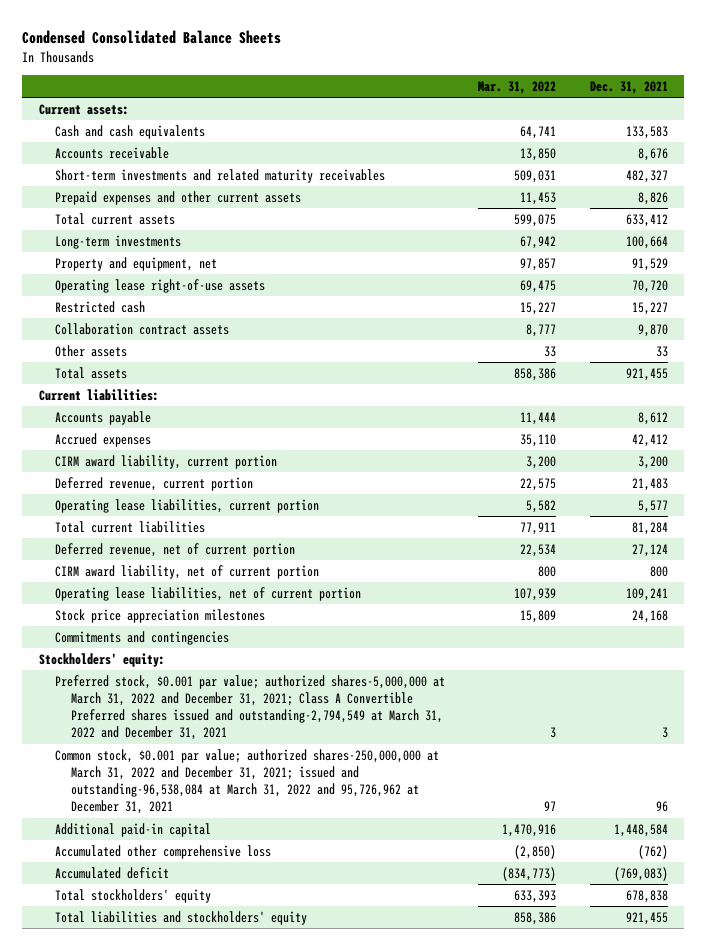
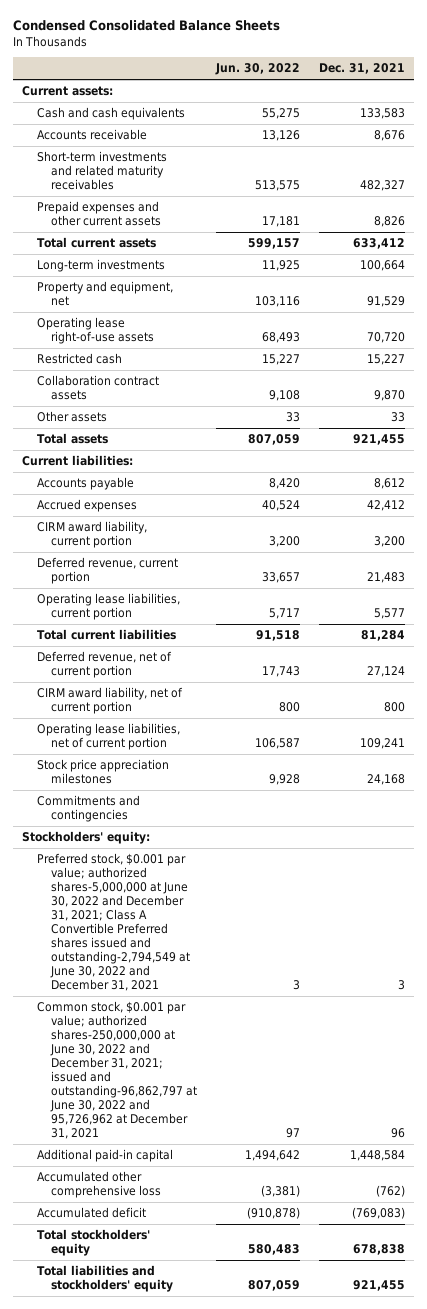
[478,80,557,94] Mar. 31, 2022 -> none
none -> [214,63,300,76] Jun. 30, 2022
[55,674,446,741] Preferred stock, $0.001 par value; authorized shares-5,000,000 at March 31, 2022 and December 31, 2021; Class A Convertible Preferred shares issued and outstanding-2,794,549 at March 31, 2022 and December 31, 2021 -> [36,853,191,992] Preferred stock, $0.001 par value; authorized shares-5,000,000 at June 30, 2022 and December 31, 2021; Class A Convertible Preferred shares issued and outstanding-2,794,549 at June 30, 2022 and December 31, 2021
[55,748,440,815] Common stock, $0.001 par value; authorized shares-250,000,000 at March 31, 2022 and December 31, 2021; issued and outstanding-96,538,084 at March 31, 2022 and 95,726,962 at December 31, 2021 -> [36,1001,198,1140] Common stock, $0.001 par value; authorized shares-250,000,000 at June 30, 2022 and December 31, 2021; issued and outstanding-96,862,797 at June 30, 2022 and 95,726,962 at December 31, 2021

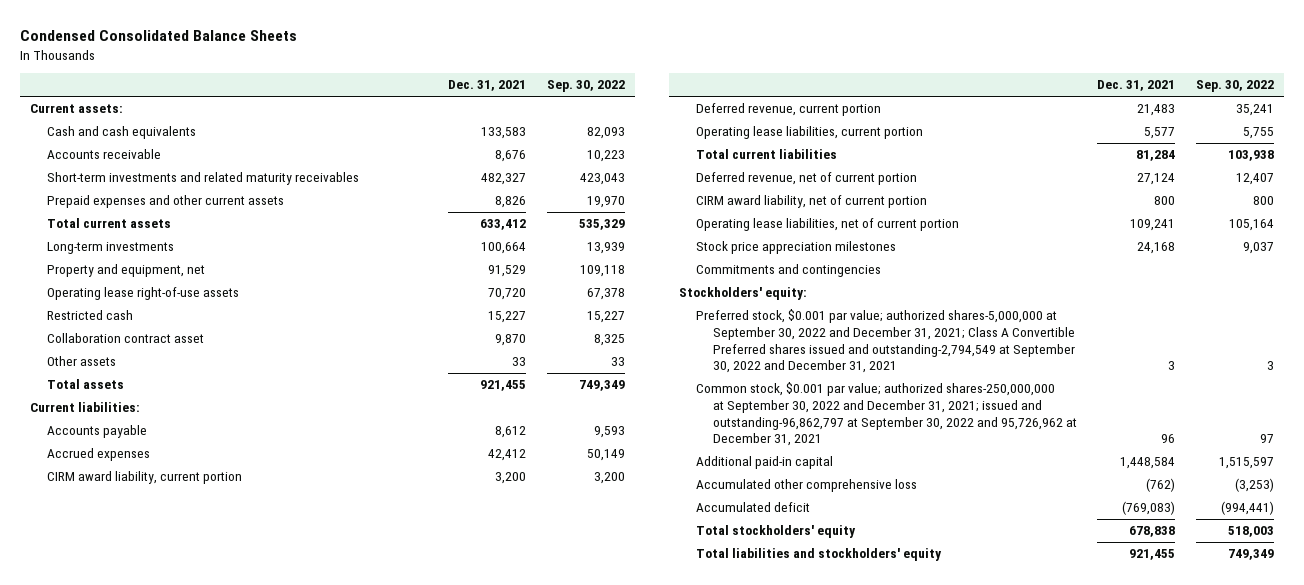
[214,63,300,76] Jun. 30, 2022 -> none
none -> [546,80,625,93] Sep. 30, 2022
[36,375,159,401] Collaboration contract assets -> [47,333,205,344] Collaboration contract asset
[36,853,191,992] Preferred stock, $0.001 par value; authorized shares-5,000,000 at June 30, 2022 and December 31, 2021; Class A Convertible Preferred shares issued and outstanding-2,794,549 at June 30, 2022 and December 31, 2021 -> [696,309,1075,374] Preferred stock, $0.001 par value; authorized shares-5,000,000 at September 30, 2022 and December 31, 2021; Class A Convertible Preferred shares issued and outstanding-2,794,549 at September 30, 2022 and December 31, 2021
[36,1001,198,1140] Common stock, $0.001 par value; authorized shares-250,000,000 at June 30, 2022 and December 31, 2021; issued and outstanding-96,862,797 at June 30, 2022 and 95,726,962 at December 31, 2021 -> [696,382,1077,447] Common stock, $0.001 par value; authorized shares-250,000,000 at September 30, 2022 and December 31, 2021; issued and outstanding-96,862,797 at September 30, 2022 and 95,726,962 at December 31, 2021

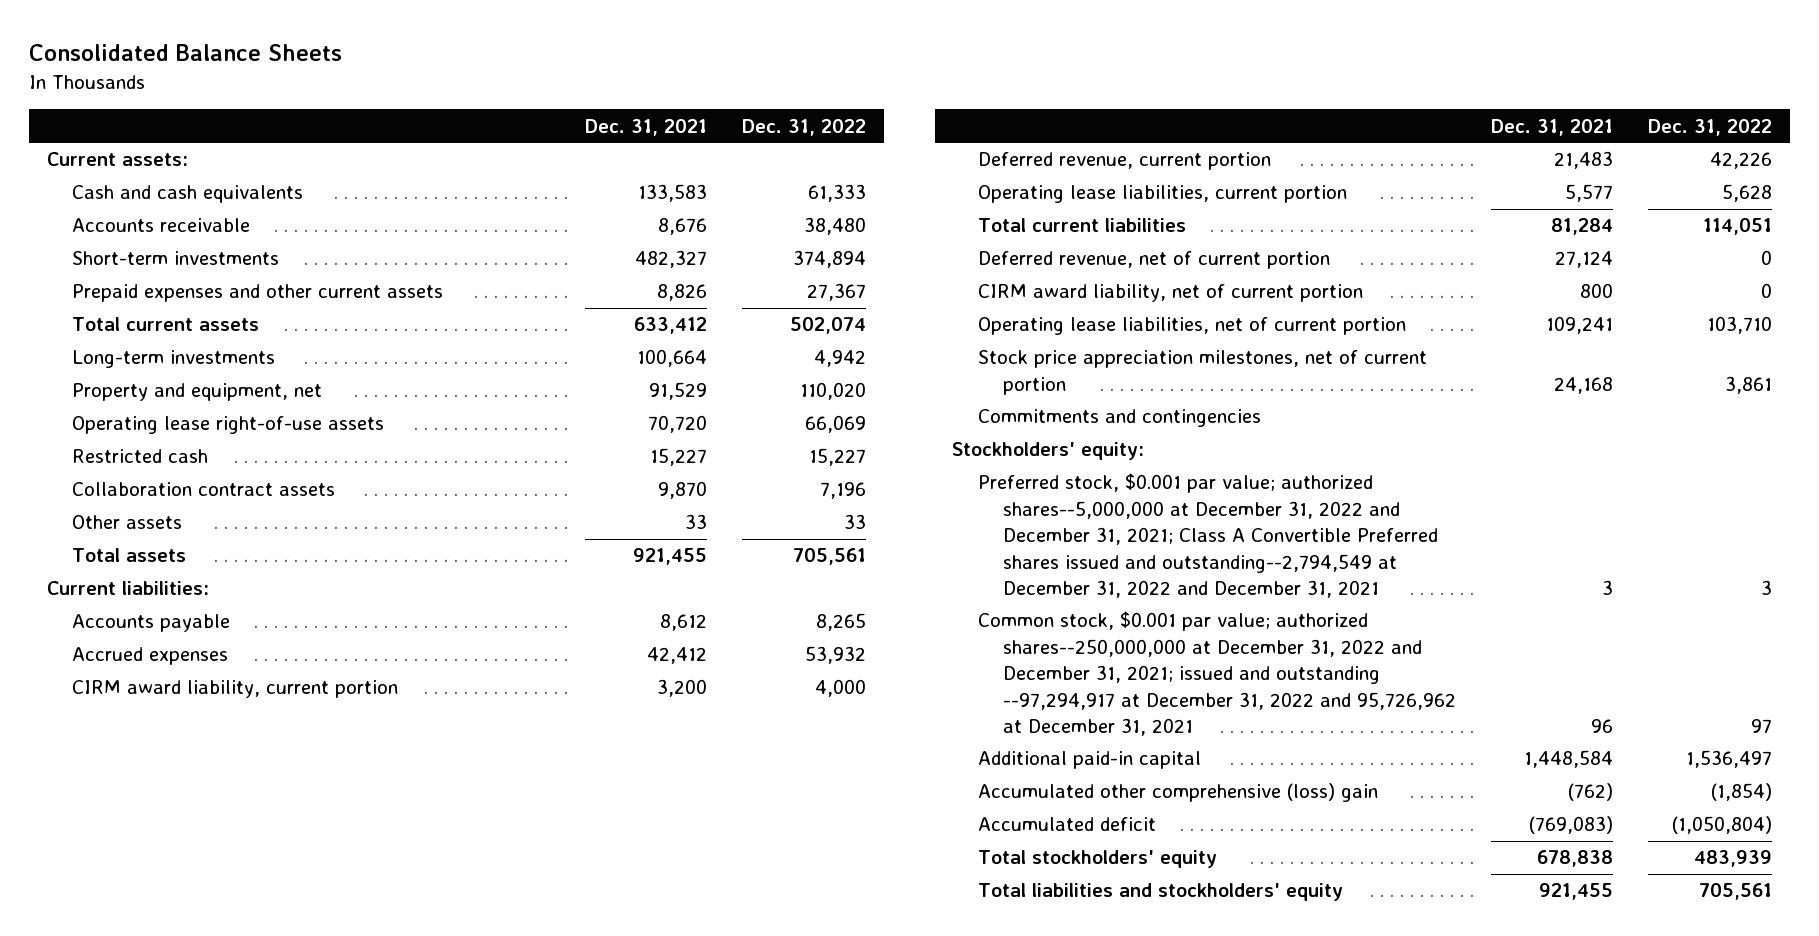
[19,30,297,42] Condensed Consolidated Balance Sheets -> [29,44,343,62] Consolidated Balance Sheets
[546,80,625,93] Sep. 30, 2022 -> none
none -> [742,118,867,136] Dec. 31, 2022
[47,172,360,186] Short-term investments and related maturity receivables -> [72,251,280,266] Short-term investments
[47,333,205,344] Collaboration contract asset -> [72,482,336,497] Collaboration contract assets
[696,241,897,255] Stock price appreciation milestones -> [977,350,1427,395] Stock price appreciation milestones, net of current portion
[696,309,1075,374] Preferred stock, $0.001 par value; authorized shares-5,000,000 at September 30, 2022 and December 31, 2021; Class A Convertible Preferred shares issued and outstanding-2,794,549 at September 30, 2022 and December 31, 2021 -> [977,473,1439,598] Preferred stock, $0.001 par value; authorized shares--5,000,000 at December 31, 2022 and December 31, 2021; Class A Convertible Preferred shares issued and outstanding--2,794,549 at December 31, 2022 and December 31, 2021
[696,382,1077,447] Common stock, $0.001 par value; authorized shares-250,000,000 at September 30, 2022 and December 31, 2021; issued and outstanding-96,862,797 at September 30, 2022 and 95,726,962 at December 31, 2021 -> [977,611,1457,736] Common stock, $0.001 par value; authorized shares--250,000,000 at December 31, 2022 and December 31, 2021; issued and outstanding --97,294,917 at December 31, 2022 and 95,726,962 at December 31, 2021
[696,479,918,493] Accumulated other comprehensive loss -> [977,783,1378,803] Accumulated other comprehensive (loss) gain

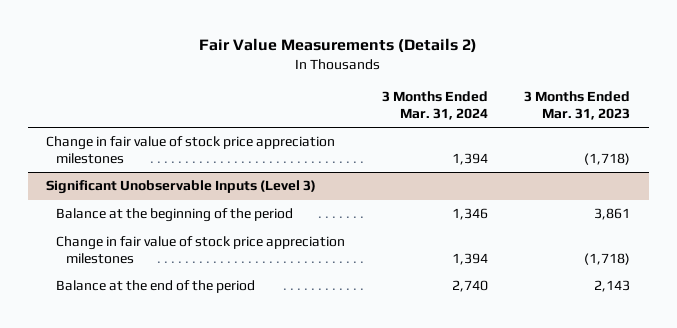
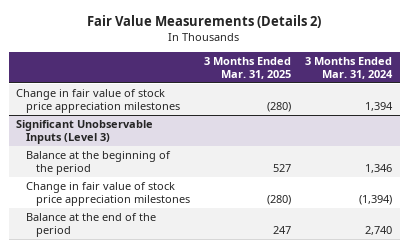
[524,91,631,120] 3 Months Ended Mar. 31, 2023 -> none
none -> [204,56,292,80] 3 Months Ended Mar. 31, 2025
[451,253,488,266] 1,394 -> [359,194,393,205] (1,394)

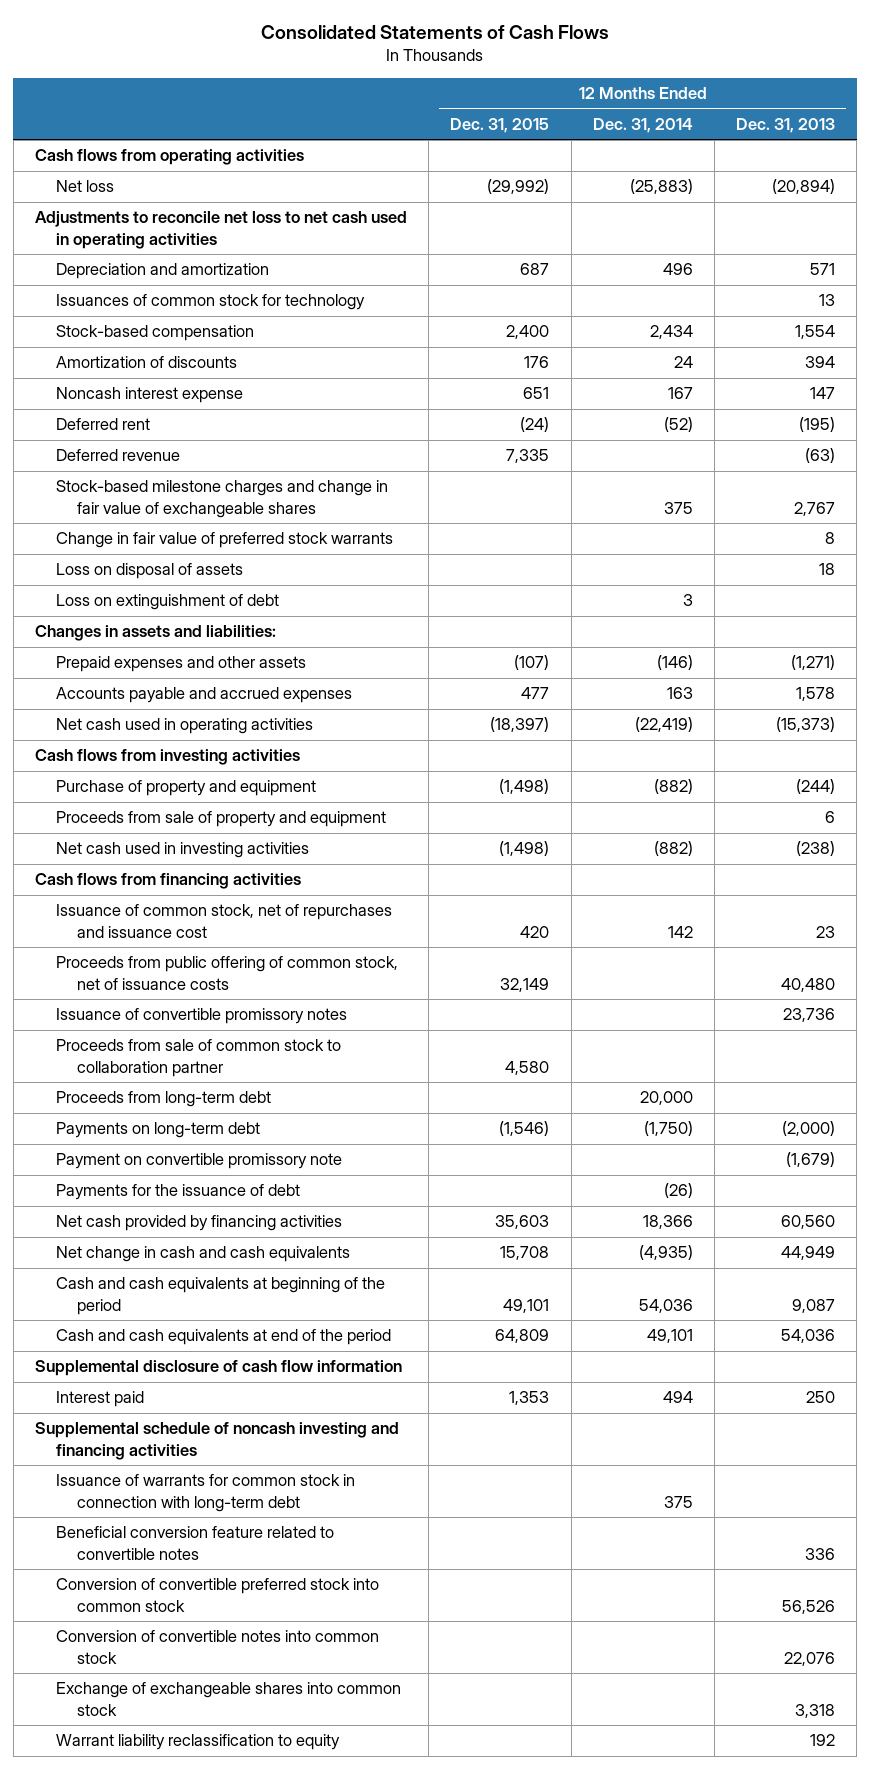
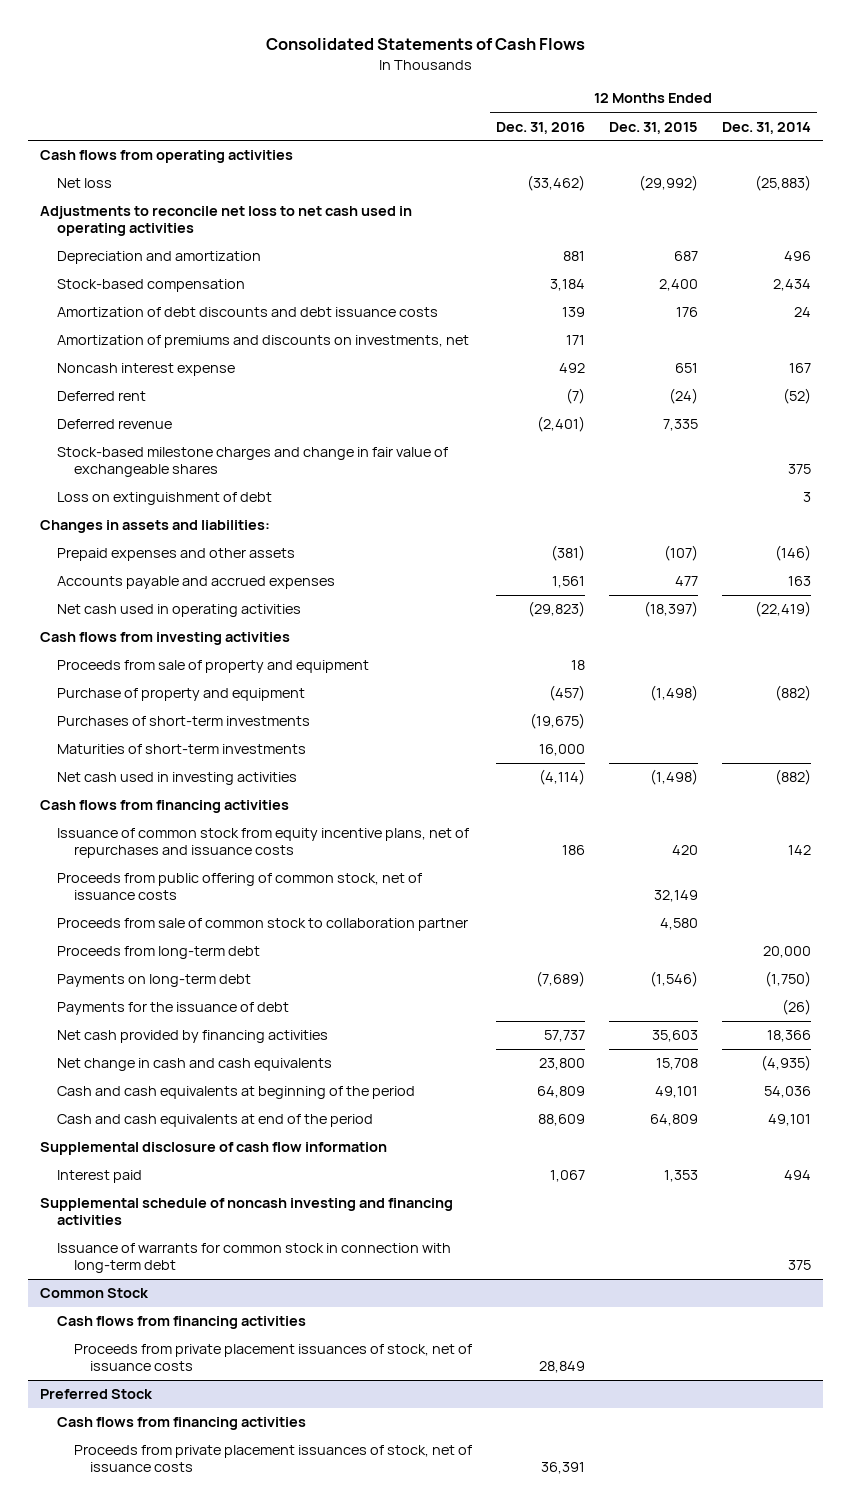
[736,118,836,134] Dec. 31, 2013 -> none
none -> [495,121,585,134] Dec. 31, 2016
[55,294,365,311] Issuances of common stock for technology -> none
[55,356,237,369] Amortization of discounts -> [56,307,438,318] Amortization of debt discounts and debt issuance costs
none -> [56,335,469,349] Amortization of premiums and discounts on investments, net
[55,532,393,549] Change in fair value of preferred stock warrants -> none
[55,563,243,580] Loss on disposal of assets -> none
[55,780,316,797] Purchase of property and equipment -> [56,688,305,702] Purchase of property and equipment
none -> [56,716,310,727] Purchases of short-term investments
none -> [56,744,306,755] Maturities of short-term investments
[55,904,392,938] Issuance of common stock, net of repurchases and issuance cost -> [56,828,469,859] Issuance of common stock from equity incentive plans, net of repurchases and issuance costs
[55,1008,347,1025] Issuance of convertible promissory notes -> none
[55,1153,342,1170] Payment on convertible promissory note -> none
[55,1526,334,1560] Beneficial conversion feature related to convertible notes -> none
[55,1578,379,1612] Conversion of convertible preferred stock into common stock -> none
[55,1630,379,1664] Conversion of convertible notes into common stock -> none
[55,1682,401,1716] Exchange of exchangeable shares into common stock -> none
[55,1734,340,1751] Warrant liability reclassification to equity -> none
none -> [40,1288,150,1299] Common Stock
none -> [56,1316,306,1330] Cash flows from financing activities
none -> [73,1344,472,1372] Proceeds from private placement issuances of stock, net of issuance costs
none -> [40,1389,154,1400] Preferred Stock
none -> [56,1417,306,1431] Cash flows from financing activities
none -> [73,1445,472,1473] Proceeds from private placement issuances of stock, net of issuance costs

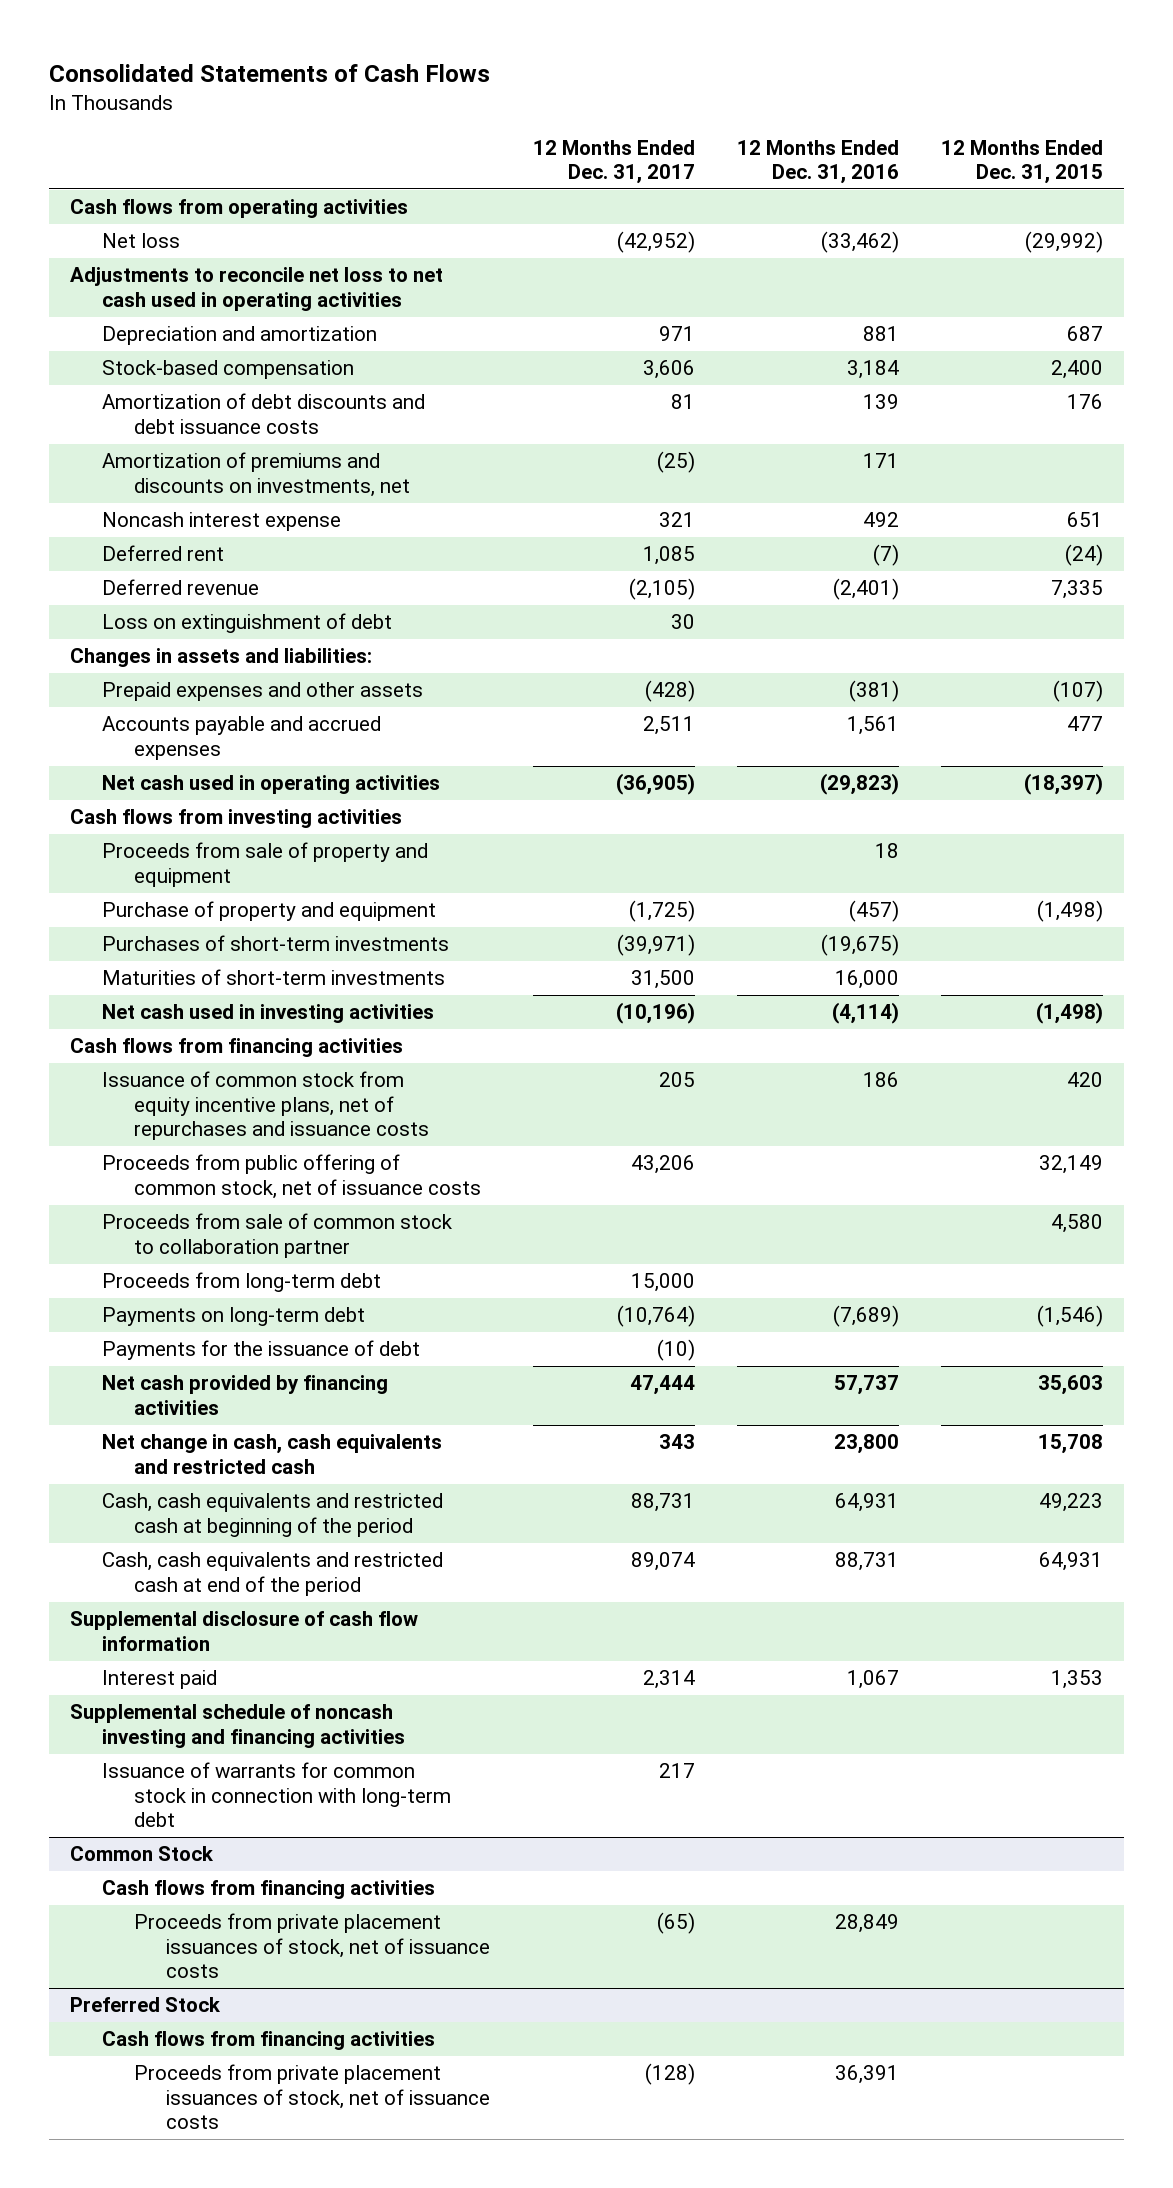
[721,121,811,134] Dec. 31, 2014 -> none
none -> [532,139,695,185] 12 Months Ended Dec. 31, 2017
[56,447,448,478] Stock-based milestone charges and change in fair value of exchangeable shares -> none
[56,1058,332,1072] Net change in cash and cash equivalents -> [102,1434,443,1474] Net change in cash, cash equivalents and restricted cash
[56,1086,415,1100] Cash and cash equivalents at beginning of the period -> [102,1493,444,1537] Cash, cash equivalents and restricted cash at beginning of the period
[536,1086,585,1099] 64,809 -> [834,1493,899,1513] 64,931
[654,1086,698,1099] 49,101 -> [1038,1493,1103,1513] 49,223
[56,1114,373,1128] Cash and cash equivalents at end of the period -> [102,1552,444,1596] Cash, cash equivalents and restricted cash at end of the period
[537,1114,585,1127] 88,609 -> [834,1552,899,1572] 88,731
[649,1114,698,1127] 64,809 -> [1038,1552,1103,1572] 64,931

